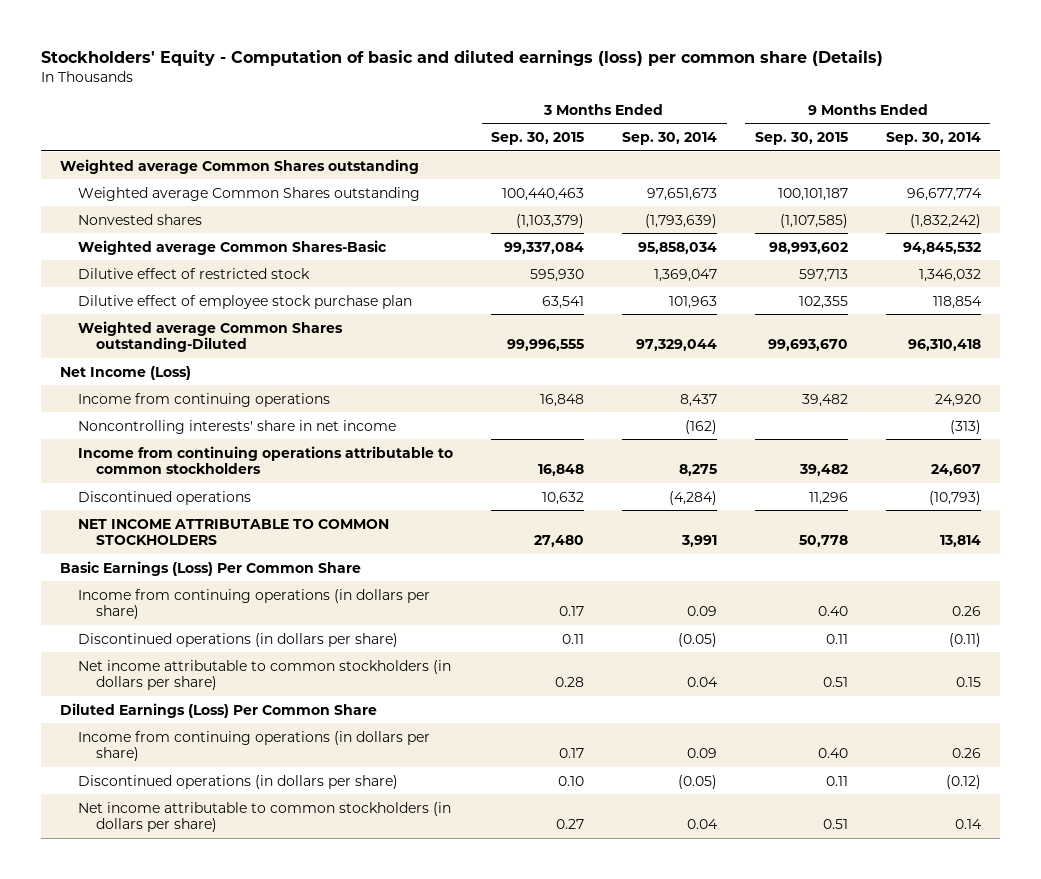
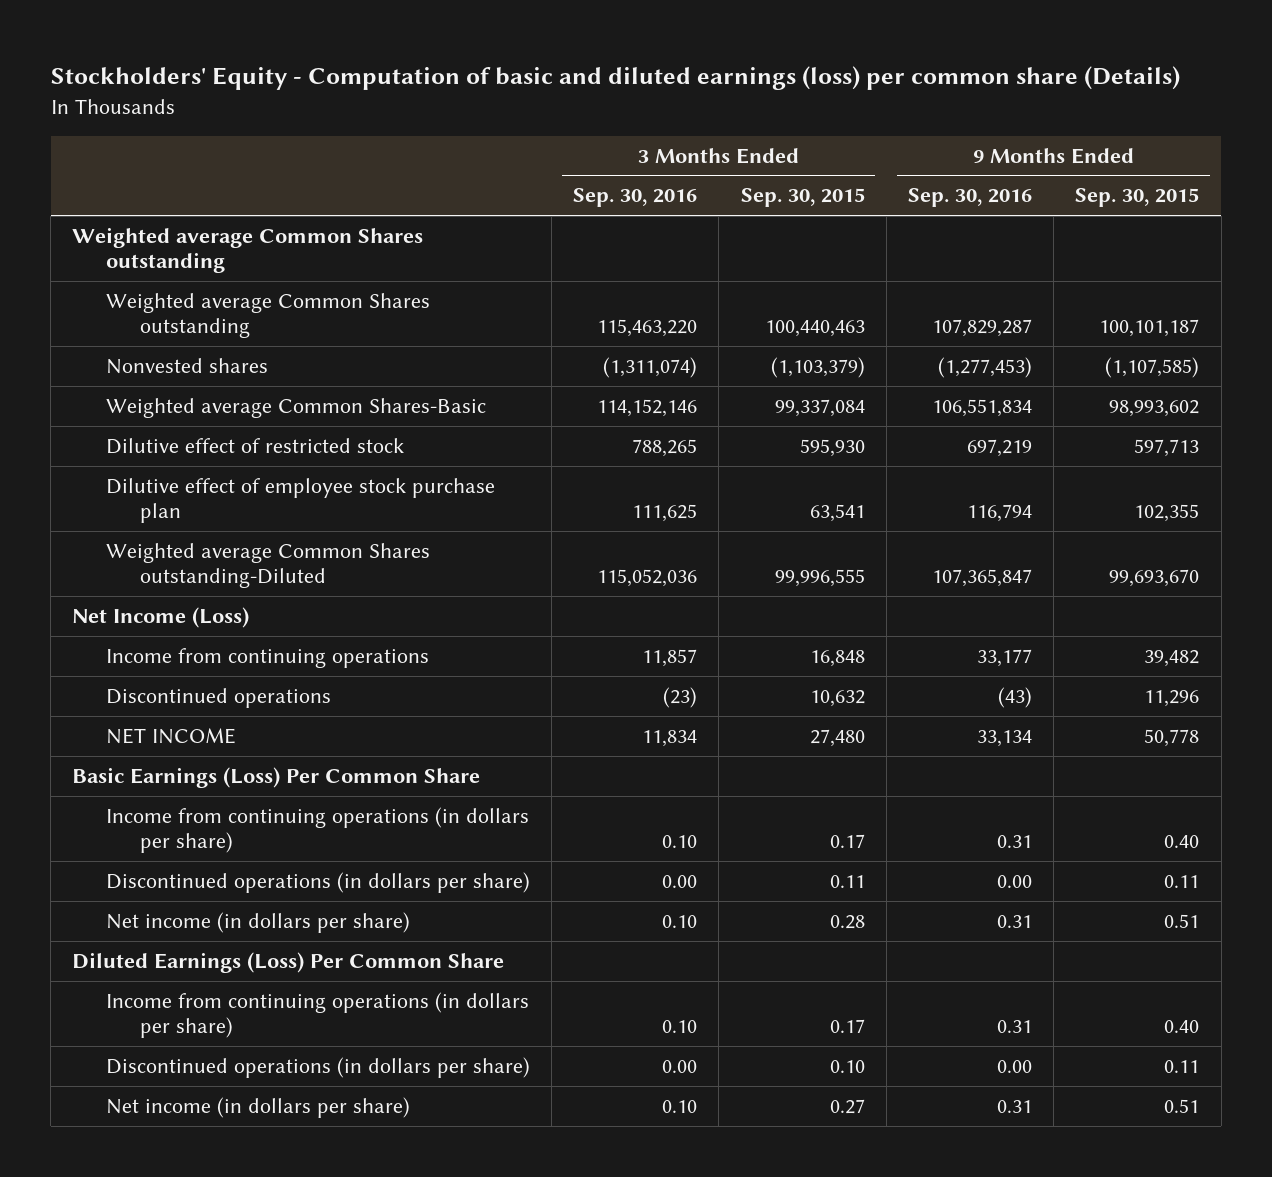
[622,132,718,146] Sep. 30, 2014 -> none
[885,132,981,146] Sep. 30, 2014 -> none
none -> [573,188,698,208] Sep. 30, 2016
none -> [908,188,1033,208] Sep. 30, 2016
[78,419,397,434] Noncontrolling interests' share in net income -> none
[78,445,454,474] Income from continuing operations attributable to common stockholders -> none
[78,518,390,545] NET INCOME ATTRIBUTABLE TO COMMON STOCKHOLDERS -> [105,728,236,745] NET INCOME
[78,659,452,690] Net income attributable to common stockholders (in dollars per share) -> [105,912,410,934] Net income (in dollars per share)
[78,801,452,832] Net income attributable to common stockholders (in dollars per share) -> [105,1097,410,1119] Net income (in dollars per share)

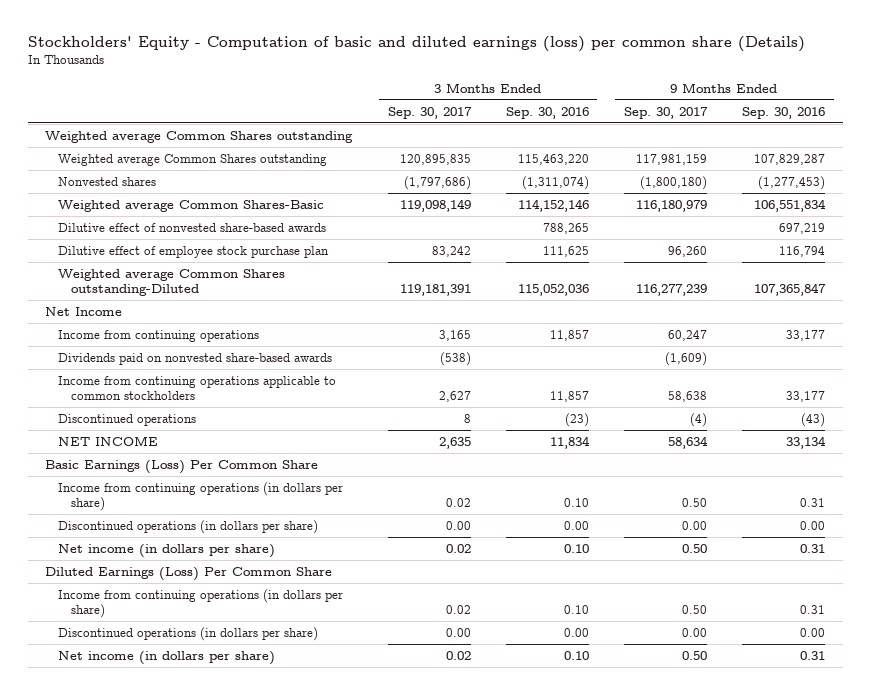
[740,188,865,208] Sep. 30, 2015 -> none
[1075,188,1200,208] Sep. 30, 2015 -> none
none -> [387,106,472,119] Sep. 30, 2017
none -> [623,106,708,119] Sep. 30, 2017
[105,438,404,455] Dilutive effect of restricted stock -> [58,222,327,232] Dilutive effect of nonvested share-based awards
[72,607,250,629] Net Income (Loss) -> [45,306,123,316] Net Income
none -> [58,352,333,365] Dividends paid on nonvested share-based awards
none -> [58,375,337,401] Income from continuing operations applicable to common stockholders

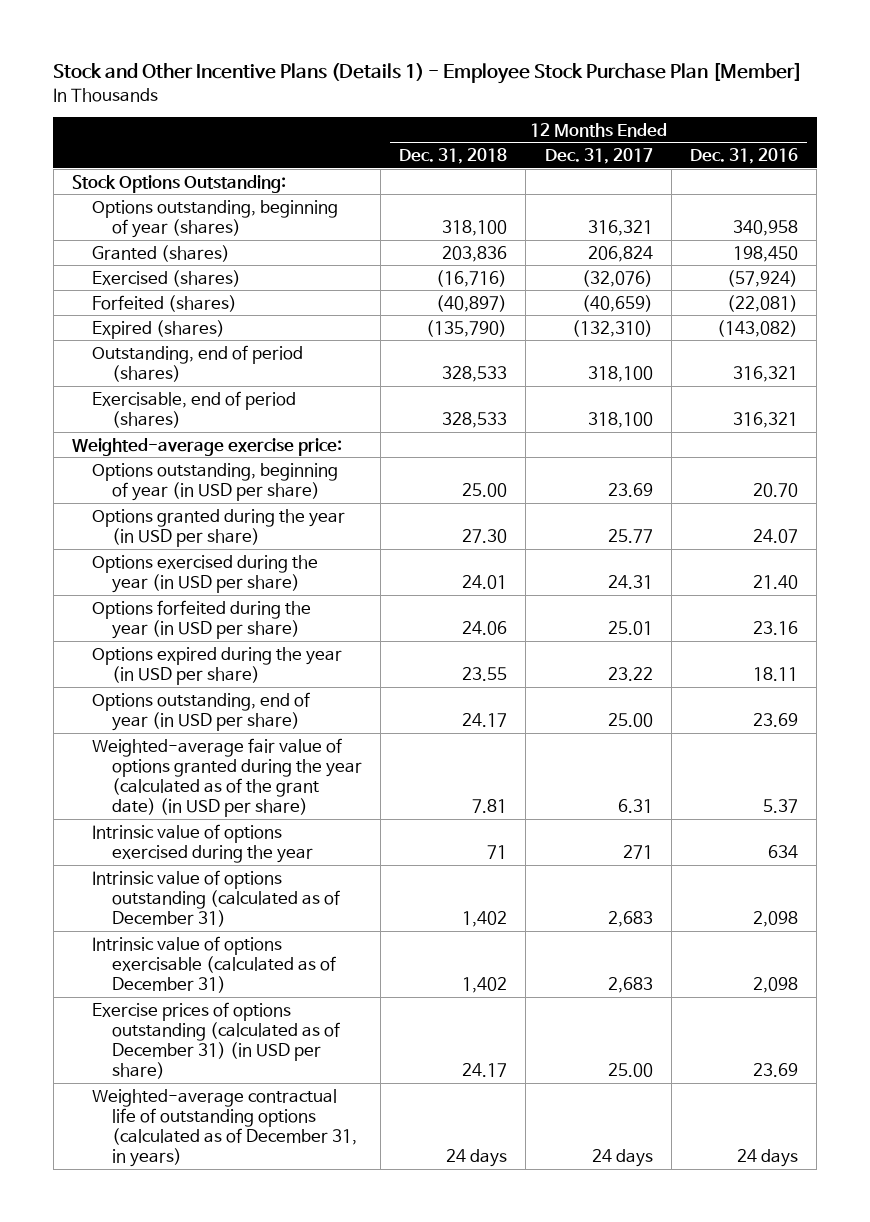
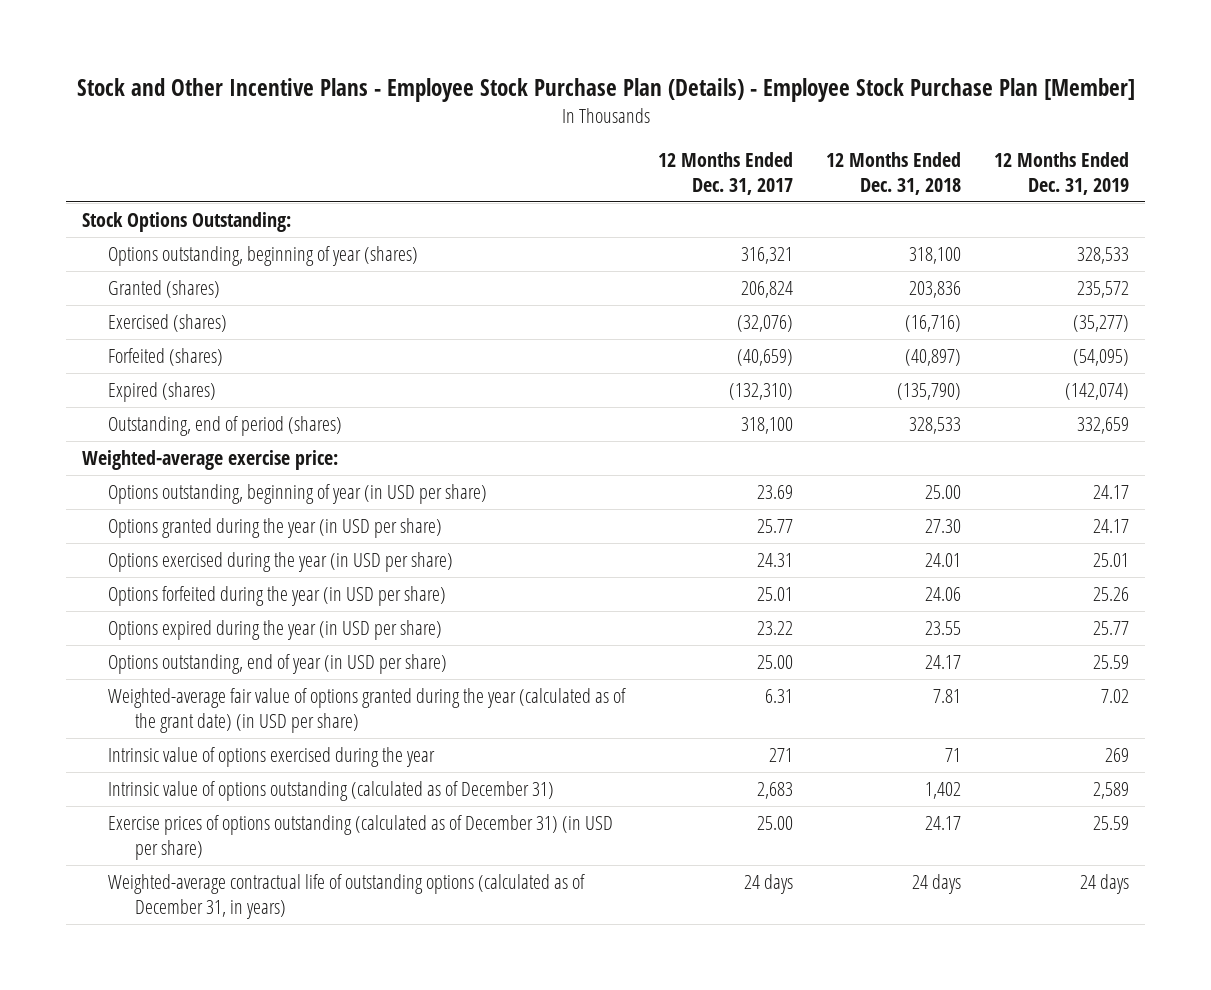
[53,62,803,85] Stock and Other Incentive Plans (Details 1) - Employee Stock Purchase Plan [Member] -> [76,78,1135,103] Stock and Other Incentive Plans - Employee Stock Purchase Plan (Details) - Employee Stock Purchase Plan [Member]
[689,147,798,164] Dec. 31, 2016 -> none
none -> [993,151,1129,195] 12 Months Ended Dec. 31, 2019
[91,390,296,428] Exercisable, end of period (shares) -> none
[91,935,336,994] Intrinsic value of options exercisable (calculated as of December 31) -> none

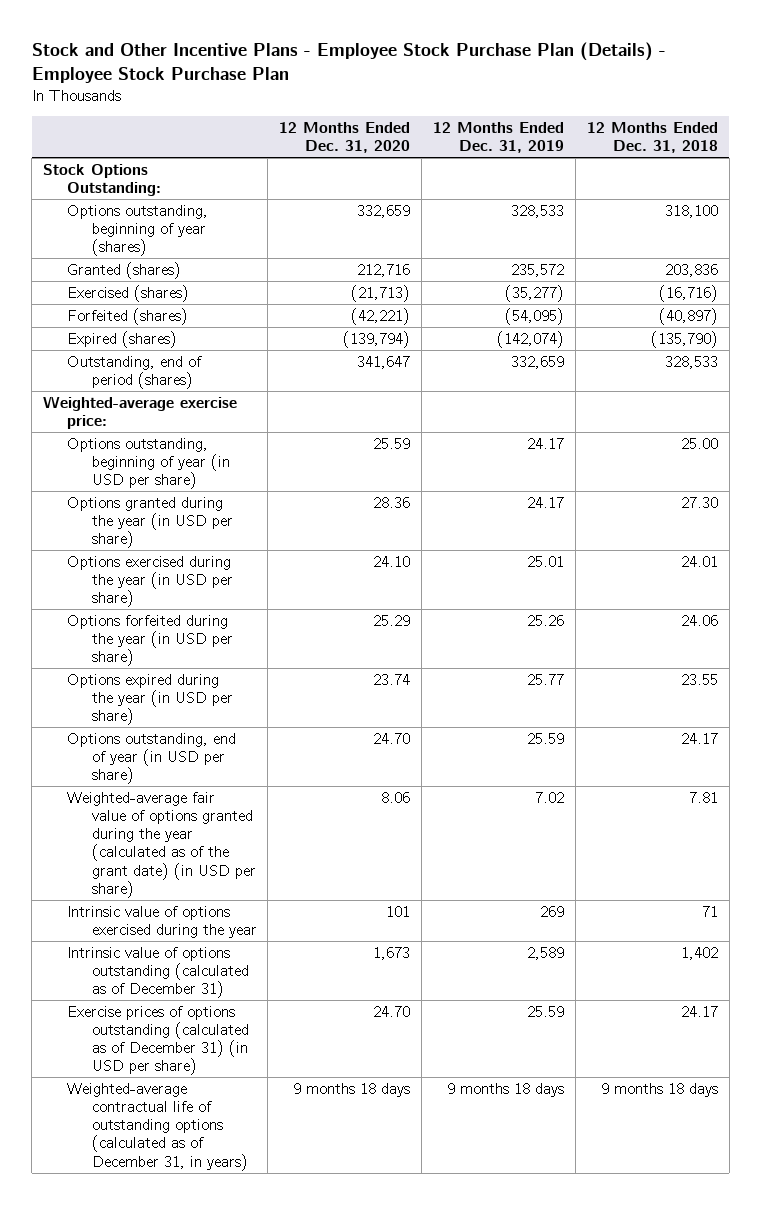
[76,78,1135,103] Stock and Other Incentive Plans - Employee Stock Purchase Plan (Details) - Employee Stock Purchase Plan [Member] -> [31,41,666,83] Stock and Other Incentive Plans - Employee Stock Purchase Plan (Details) - Employee Stock Purchase Plan
[658,151,794,195] 12 Months Ended Dec. 31, 2017 -> none
none -> [279,122,411,154] 12 Months Ended Dec. 31, 2020
[912,874,962,895] 24 days -> [600,1082,718,1097] 9 months 18 days
[1079,874,1129,895] 24 days -> [447,1082,565,1097] 9 months 18 days

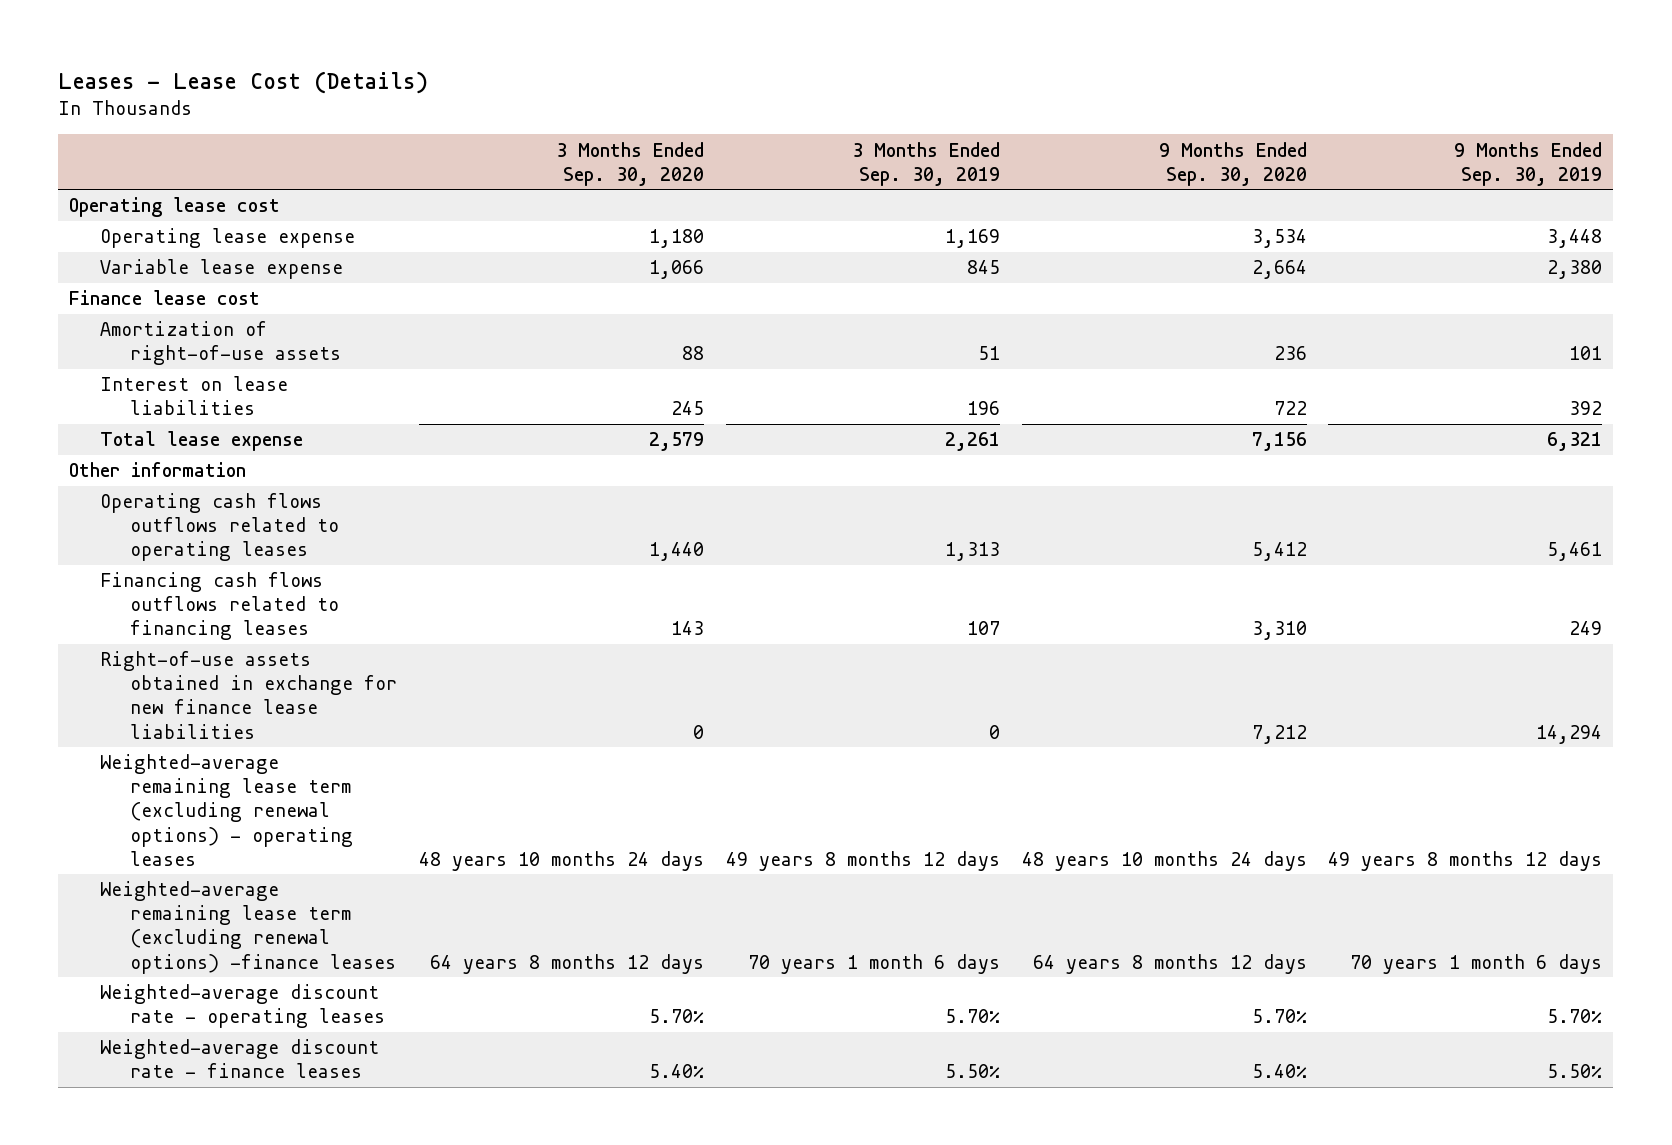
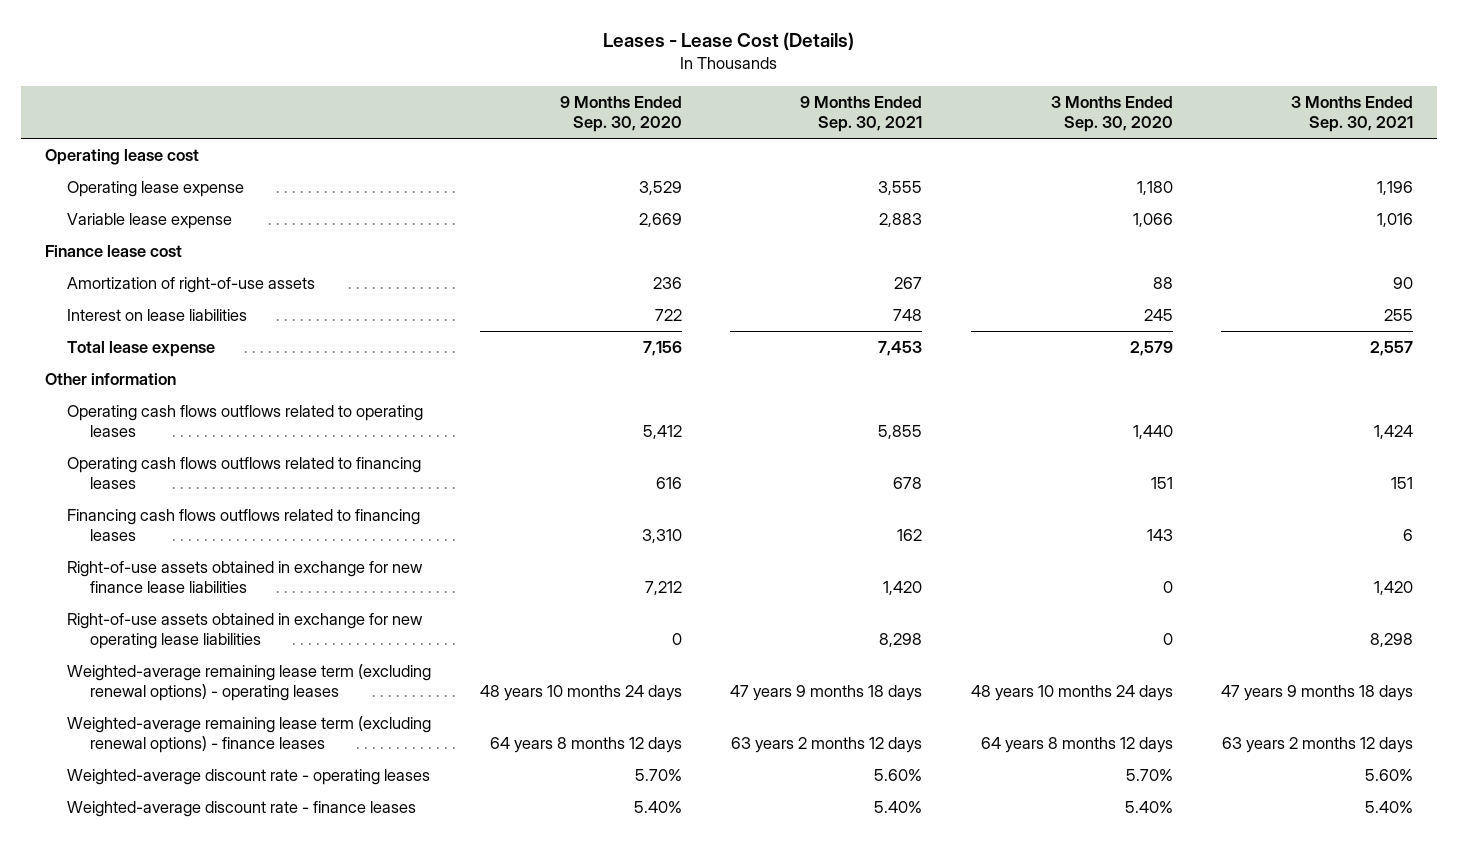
[851,141,1000,186] 3 Months Ended Sep. 30, 2019 -> none
[1454,141,1603,186] 9 Months Ended Sep. 30, 2019 -> none
none -> [800,95,923,132] 9 Months Ended Sep. 30, 2021
none -> [1291,95,1414,132] 3 Months Ended Sep. 30, 2021
[1251,229,1307,249] 3,534 -> [638,181,682,196] 3,529
[1251,260,1307,280] 2,664 -> [638,213,682,228] 2,669
none -> [67,457,422,490] Operating cash flows outflows related to financing leases
none -> [67,613,424,650] Right-of-use assets obtained in exchange for new operating lease liabilities
[99,881,397,974] Weighted-average remaining lease term (excluding renewal options) -finance leases -> [67,716,432,754] Weighted-average remaining lease term (excluding renewal options) - finance leases

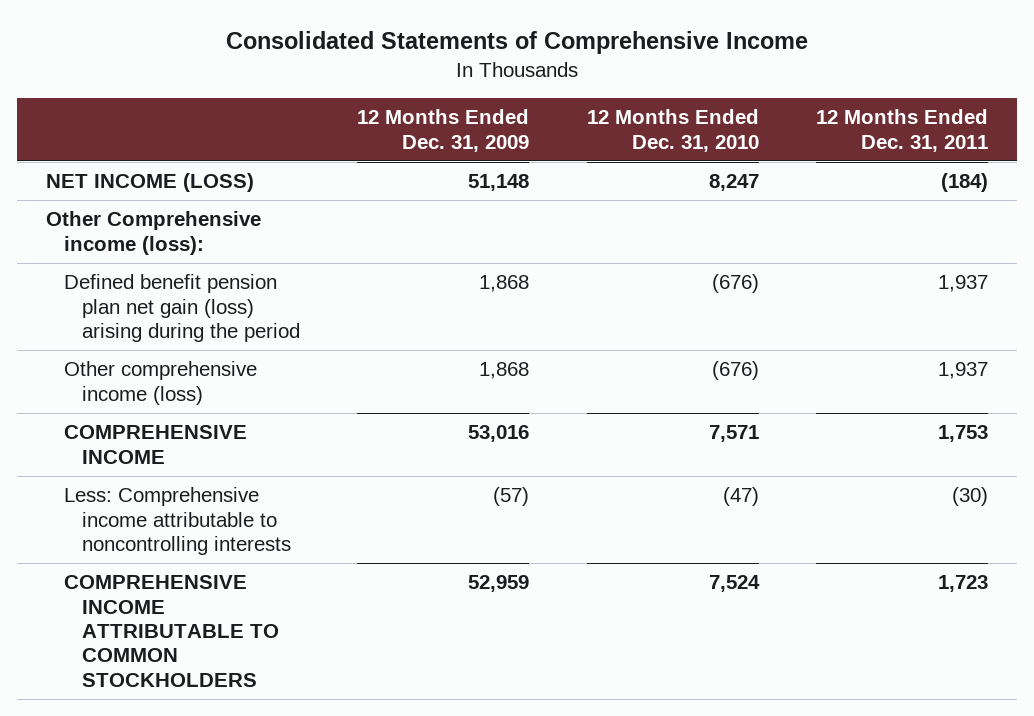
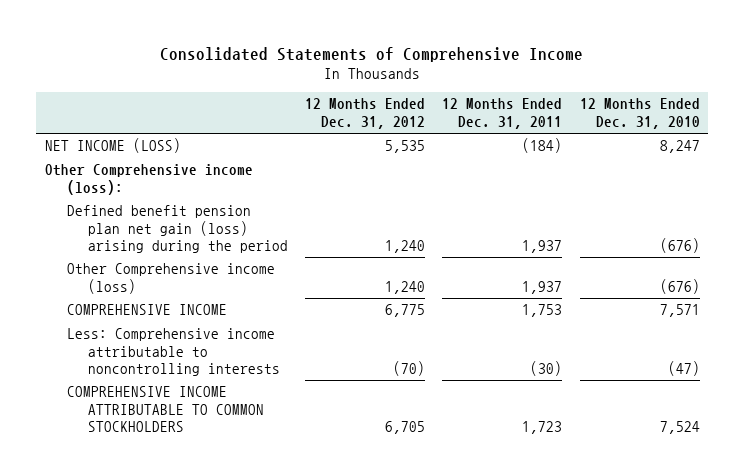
[357,109,530,152] 12 Months Ended Dec. 31, 2009 -> none
none -> [305,98,426,129] 12 Months Ended Dec. 31, 2012
[63,361,257,405] Other comprehensive income (loss) -> [66,263,275,294] Other Comprehensive income (loss)

